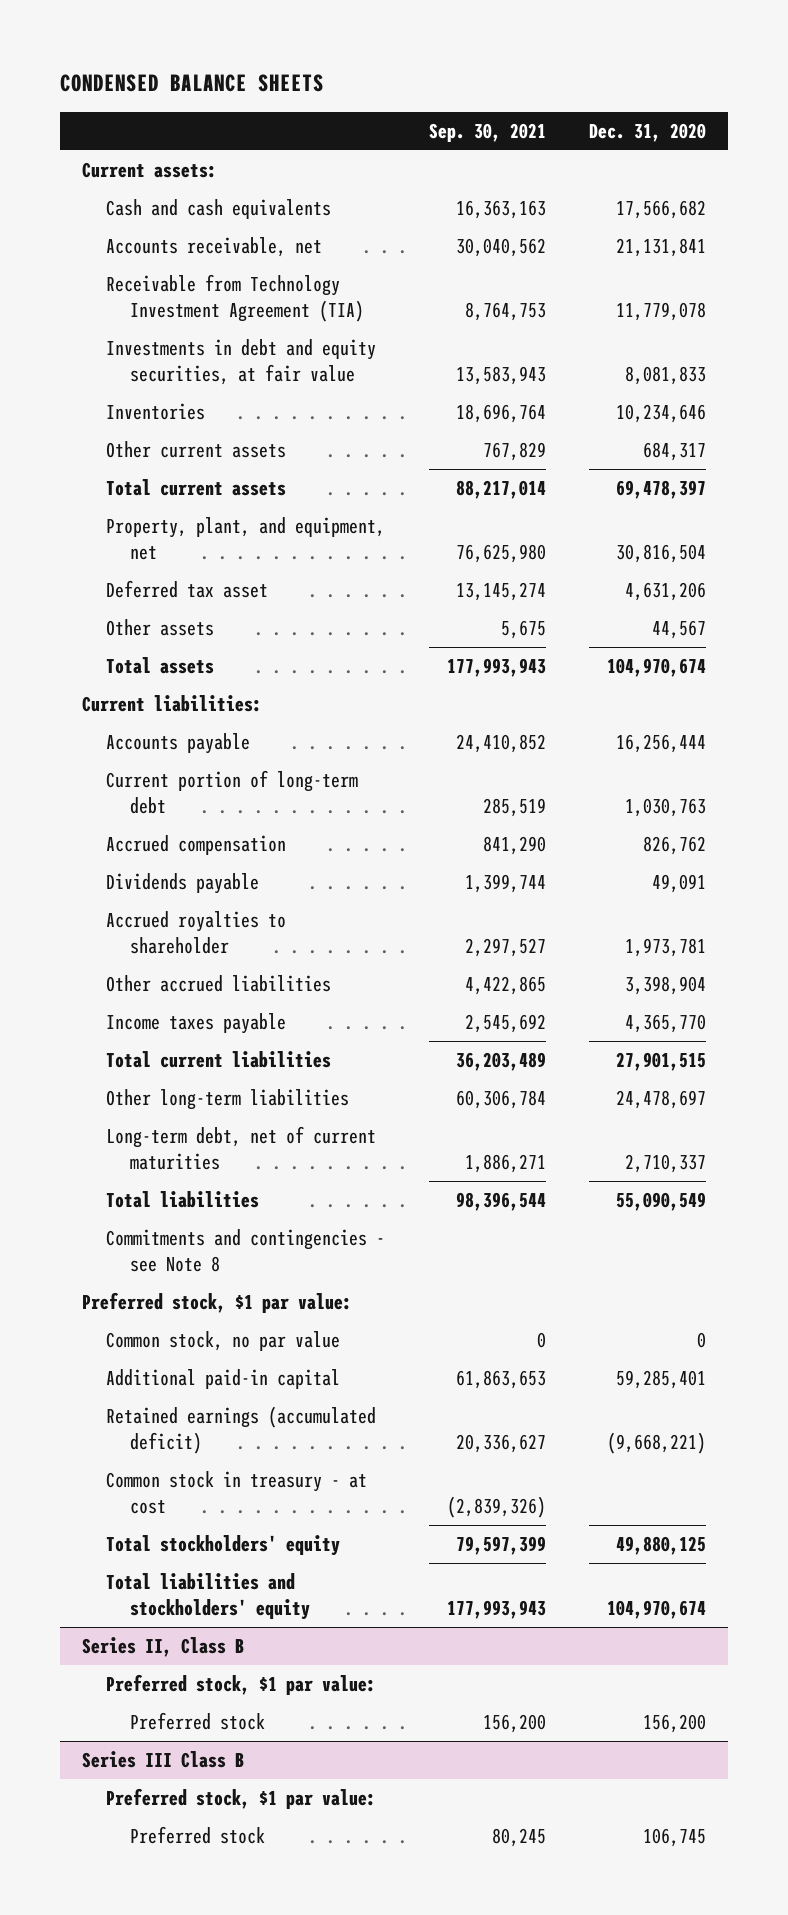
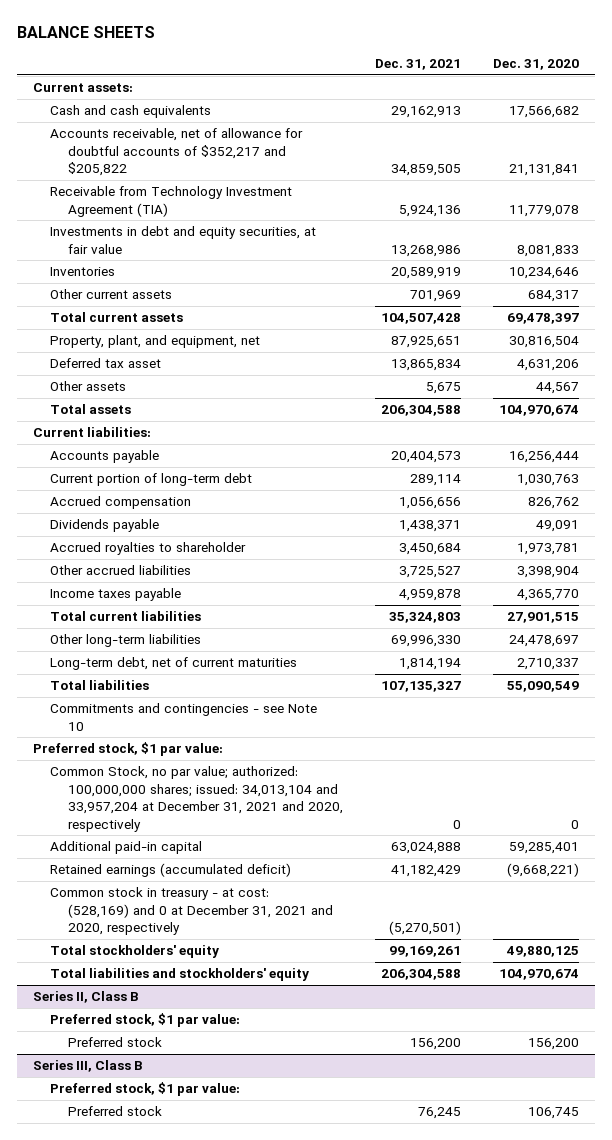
[59,74,324,93] CONDENSED BALANCE SHEETS -> [17,26,156,39] BALANCE SHEETS
[428,122,546,142] Sep. 30, 2021 -> none
none -> [374,59,461,71] Dec. 31, 2021
[105,237,322,258] Accounts receivable, net -> [50,128,304,177] Accounts receivable, net of allowance for doubtful accounts of $352,217 and $205,822
[105,1229,385,1272] Commitments and contingencies - see Note 8 -> [50,703,318,731] Commitments and contingencies - see Note 10
[105,1331,340,1352] Common stock, no par value -> [50,766,343,832] Common Stock, no par value; authorized: 100,000,000 shares; issued: 34,013,104 and 33,957,204 at December 31, 2021 and 2020, respectively
[105,1471,367,1514] Common stock in treasury - at cost -> [50,887,333,936] Common stock in treasury - at cost: (528,169) and 0 at December 31, 2021 and 2020, respectively
[81,1751,244,1769] Series III Class B -> [33,1060,144,1073] Series III, Class B

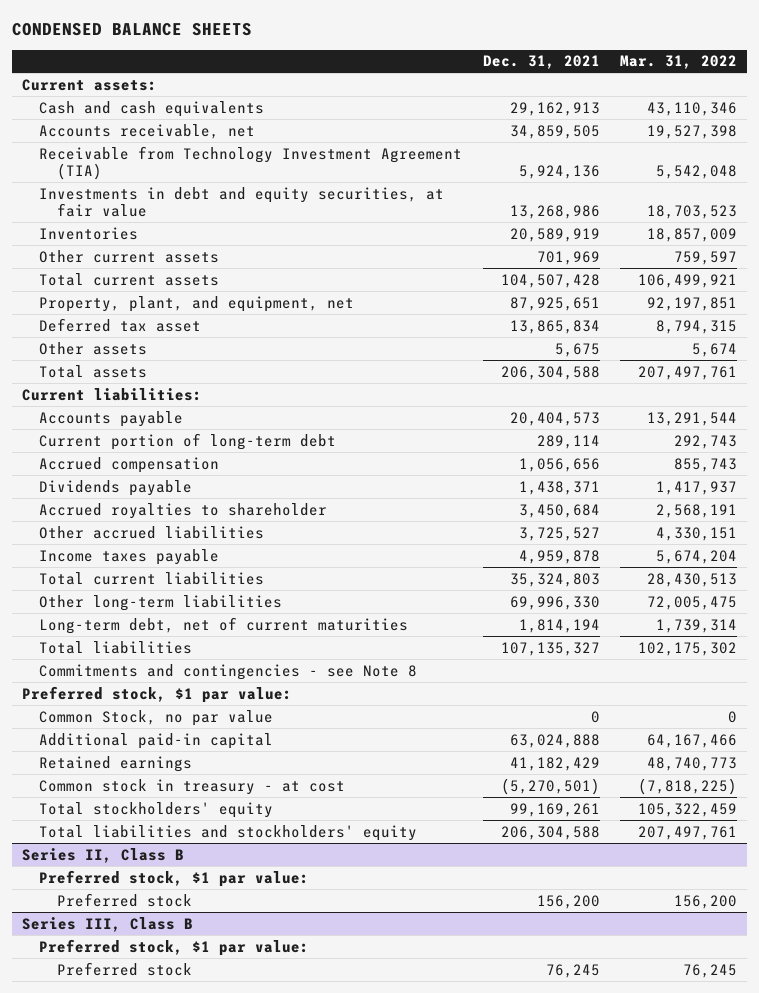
[17,26,156,39] BALANCE SHEETS -> [11,22,252,36] CONDENSED BALANCE SHEETS
[492,59,579,71] Dec. 31, 2020 -> none
none -> [620,55,738,70] Mar. 31, 2022
[50,128,304,177] Accounts receivable, net of allowance for doubtful accounts of $352,217 and $205,822 -> [39,123,256,139] Accounts receivable, net
[50,703,318,731] Commitments and contingencies - see Note 10 -> [39,663,418,680] Commitments and contingencies - see Note 8
[50,766,343,832] Common Stock, no par value; authorized: 100,000,000 shares; issued: 34,013,104 and 33,957,204 at December 31, 2021 and 2020, respectively -> [39,709,274,726] Common Stock, no par value
[50,863,292,878] Retained earnings (accumulated deficit) -> [39,755,193,772] Retained earnings
[50,887,333,936] Common stock in treasury - at cost: (528,169) and 0 at December 31, 2021 and 2020, respectively -> [39,778,346,795] Common stock in treasury - at cost

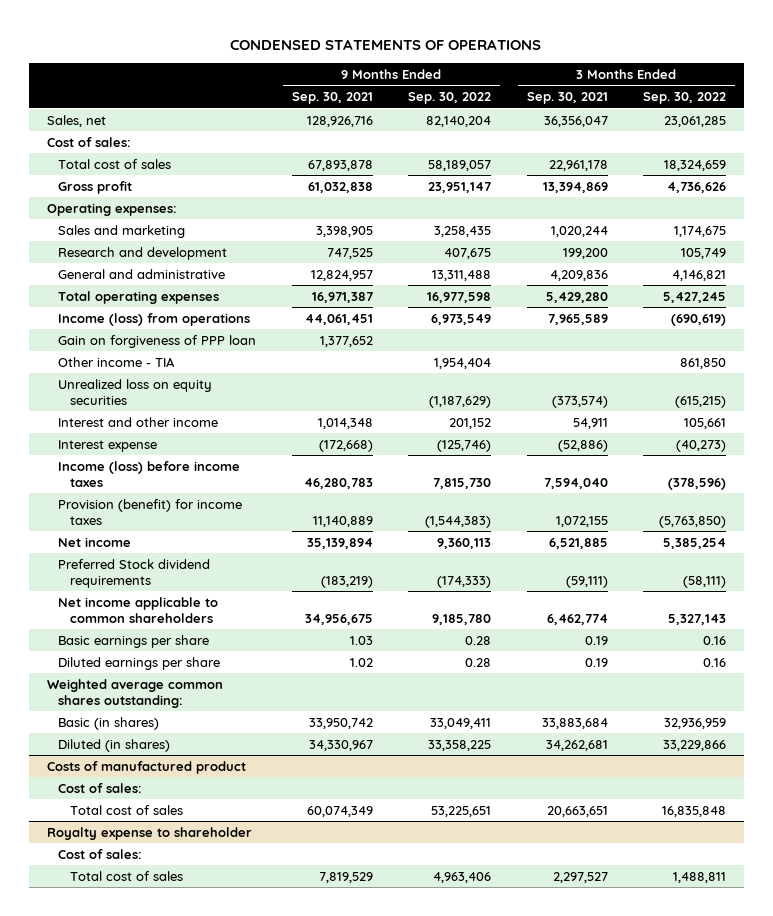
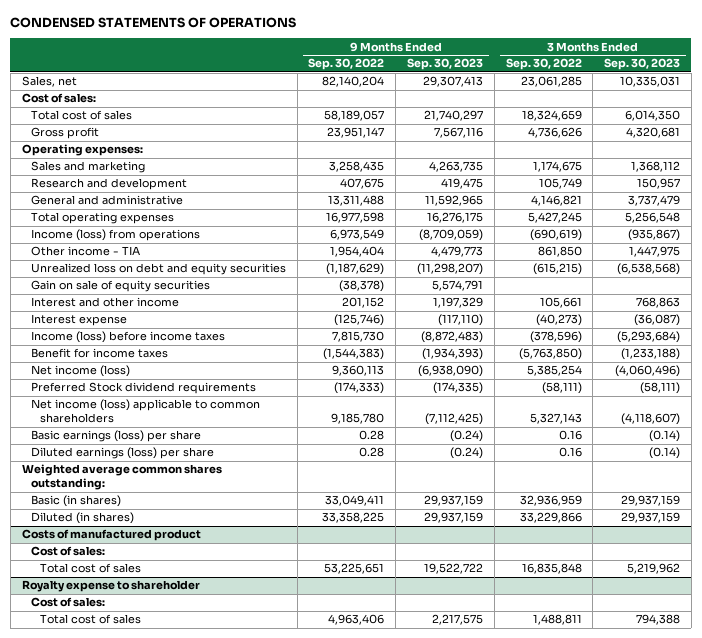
[291,92,373,105] Sep. 30, 2021 -> none
[526,92,608,105] Sep. 30, 2021 -> none
none -> [406,58,483,71] Sep. 30, 2023
none -> [604,58,681,71] Sep. 30, 2023
[58,334,257,348] Gain on forgiveness of PPP loan -> none
[58,378,213,405] Unrealized loss on equity securities -> [30,263,286,276] Unrealized loss on debt and equity securities
none -> [30,280,210,293] Gain on sale of equity securities
[58,498,243,525] Provision (benefit) for income taxes -> [30,348,168,359] Benefit for income taxes
[58,536,132,547] Net income -> [30,365,130,378] Net income (loss)
[58,596,219,623] Net income applicable to common shareholders -> [30,399,260,424] Net income (loss) applicable to common shareholders
[58,634,210,648] Basic earnings per share -> [30,430,201,443] Basic earnings (loss) per share
[58,656,221,670] Diluted earnings per share -> [30,447,214,460] Diluted earnings (loss) per share

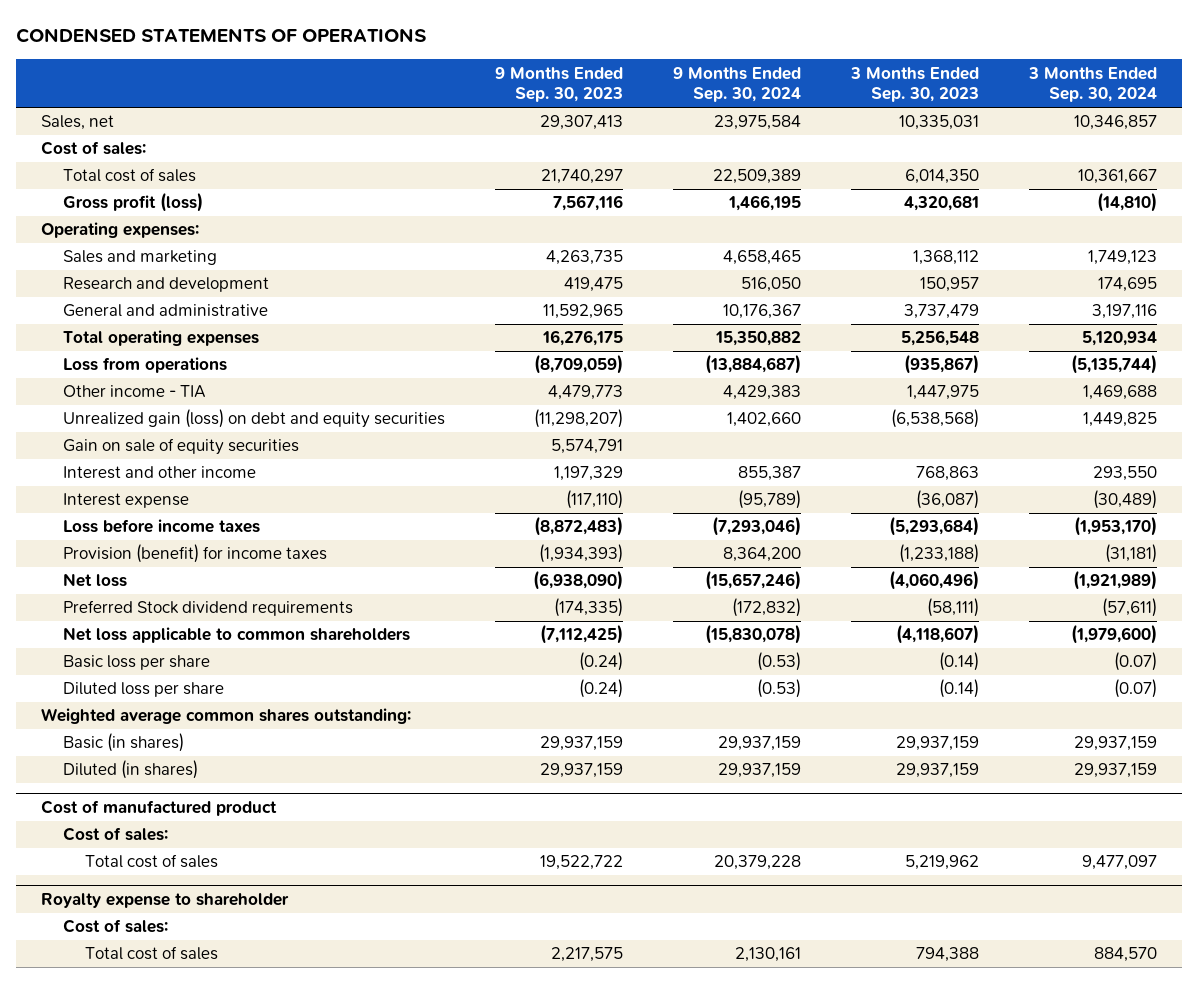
[308,58,385,71] Sep. 30, 2022 -> none
[505,58,582,71] Sep. 30, 2022 -> none
none -> [673,66,802,103] 9 Months Ended Sep. 30, 2024
none -> [1028,66,1158,103] 3 Months Ended Sep. 30, 2024
[30,127,99,140] Gross profit -> [62,192,203,213] Gross profit (loss)
[30,229,200,242] Income (loss) from operations -> [62,357,227,374] Loss from operations
[30,263,286,276] Unrealized loss on debt and equity securities -> [62,409,445,429] Unrealized gain (loss) on debt and equity securities
[30,331,225,344] Income (loss) before income taxes -> [62,519,260,534] Loss before income taxes
[30,348,168,359] Benefit for income taxes -> [62,544,327,564] Provision (benefit) for income taxes
[30,365,130,378] Net income (loss) -> [62,573,127,588] Net loss
[30,399,260,424] Net income (loss) applicable to common shareholders -> [62,627,410,644] Net loss applicable to common shareholders
[30,430,201,443] Basic earnings (loss) per share -> [62,655,210,671] Basic loss per share
[30,447,214,460] Diluted earnings (loss) per share -> [62,682,224,698] Diluted loss per share
[21,529,201,542] Costs of manufactured product -> [41,799,278,816] Cost of manufactured product

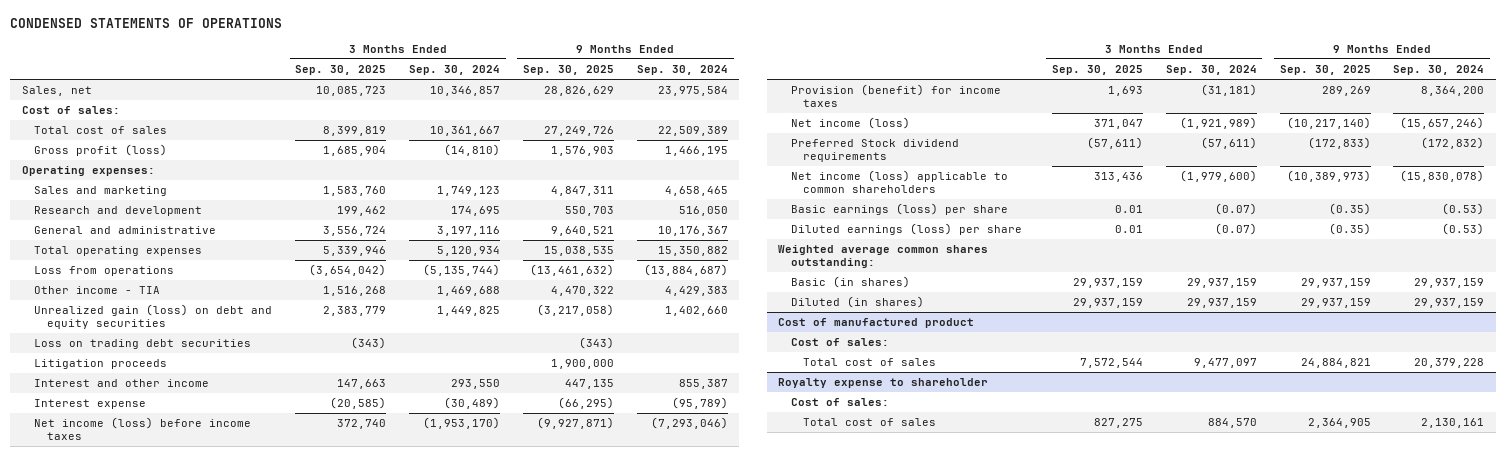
[495,66,624,103] 9 Months Ended Sep. 30, 2023 -> none
[850,66,980,103] 3 Months Ended Sep. 30, 2023 -> none
none -> [295,65,387,76] Sep. 30, 2025
none -> [522,65,614,76] Sep. 30, 2025
[62,438,299,456] Gain on sale of equity securities -> none
none -> [34,339,252,350] Loss on trading debt securities
none -> [34,359,168,370] Litigation proceeds
[62,519,260,534] Loss before income taxes -> [34,417,252,441] Net income (loss) before income taxes
[62,573,127,588] Net loss -> [790,117,910,130] Net income (loss)
[62,627,410,644] Net loss applicable to common shareholders -> [790,170,1008,194] Net income (loss) applicable to common shareholders
[62,655,210,671] Basic loss per share -> [790,203,1008,216] Basic earnings (loss) per share
[62,682,224,698] Diluted loss per share -> [790,223,1022,236] Diluted earnings (loss) per share

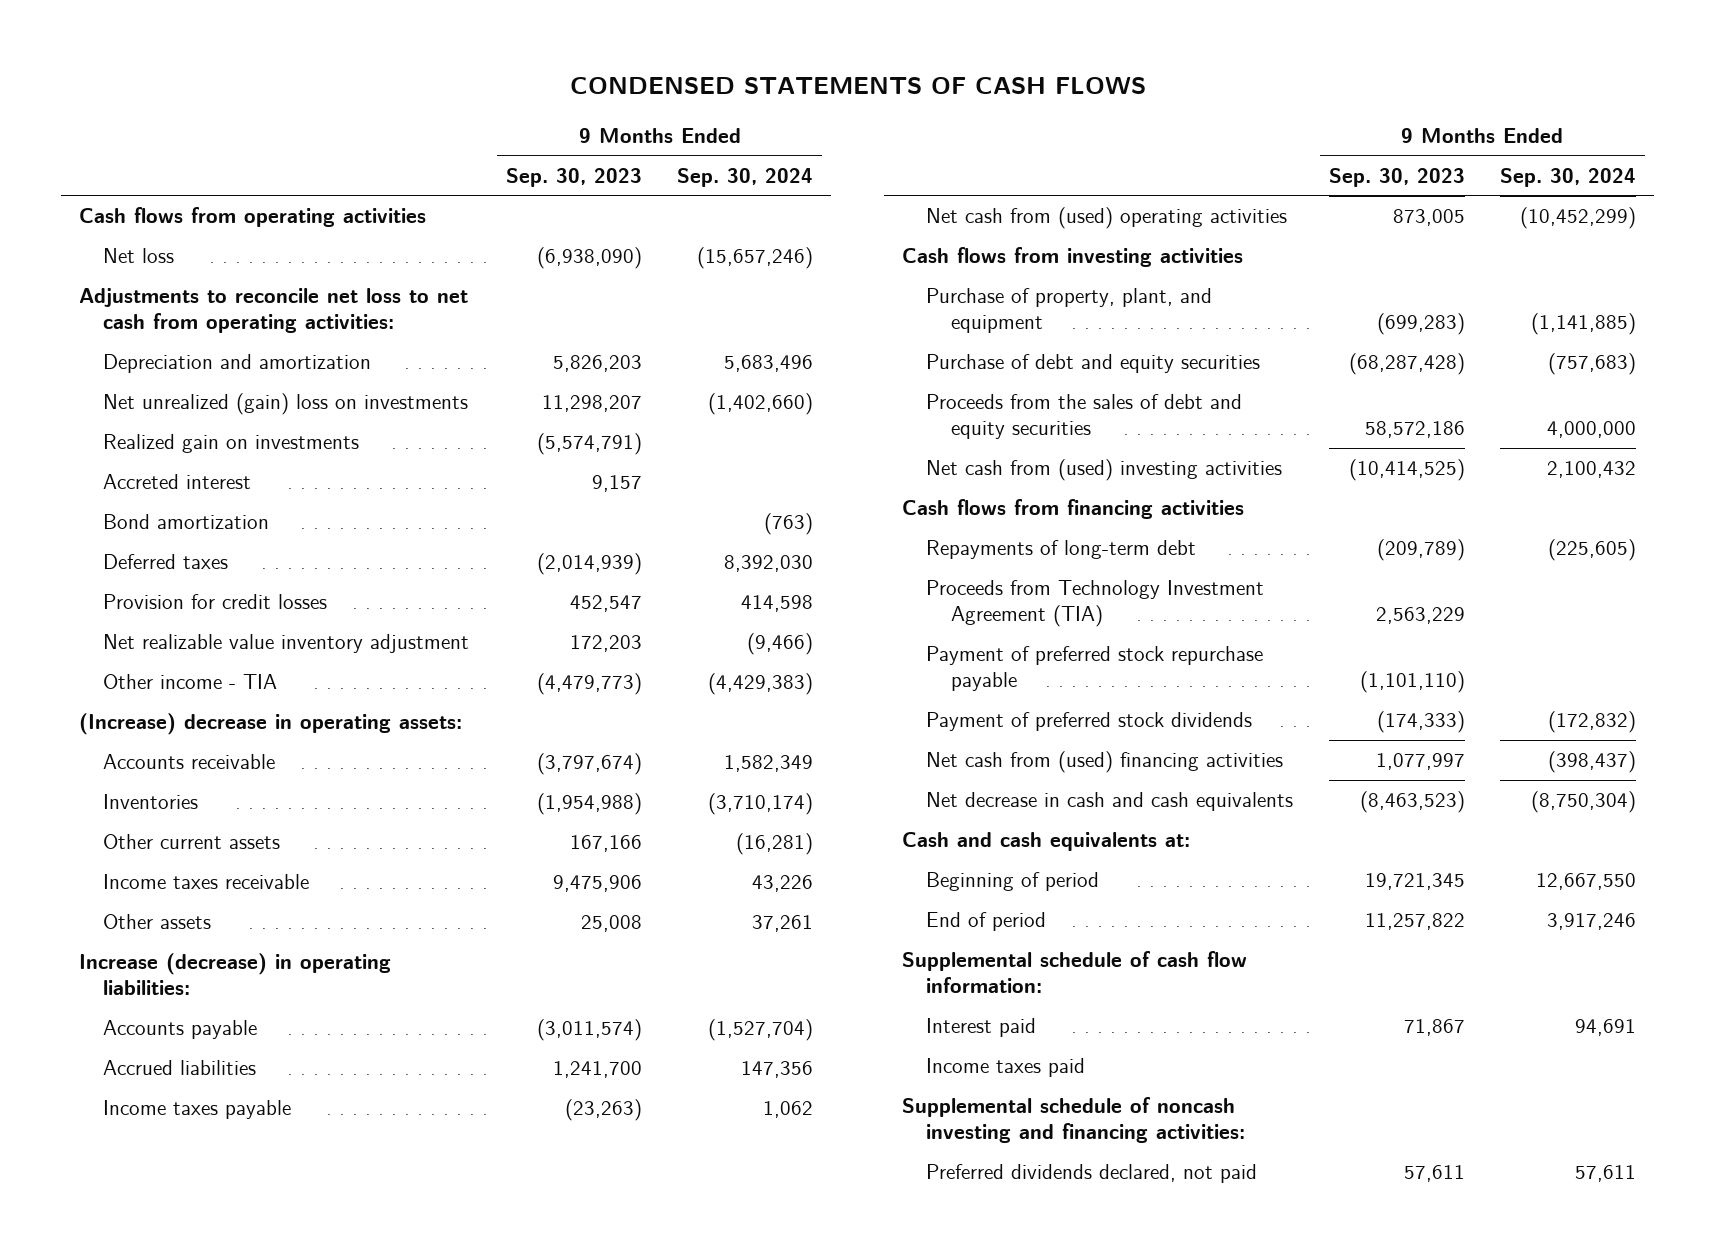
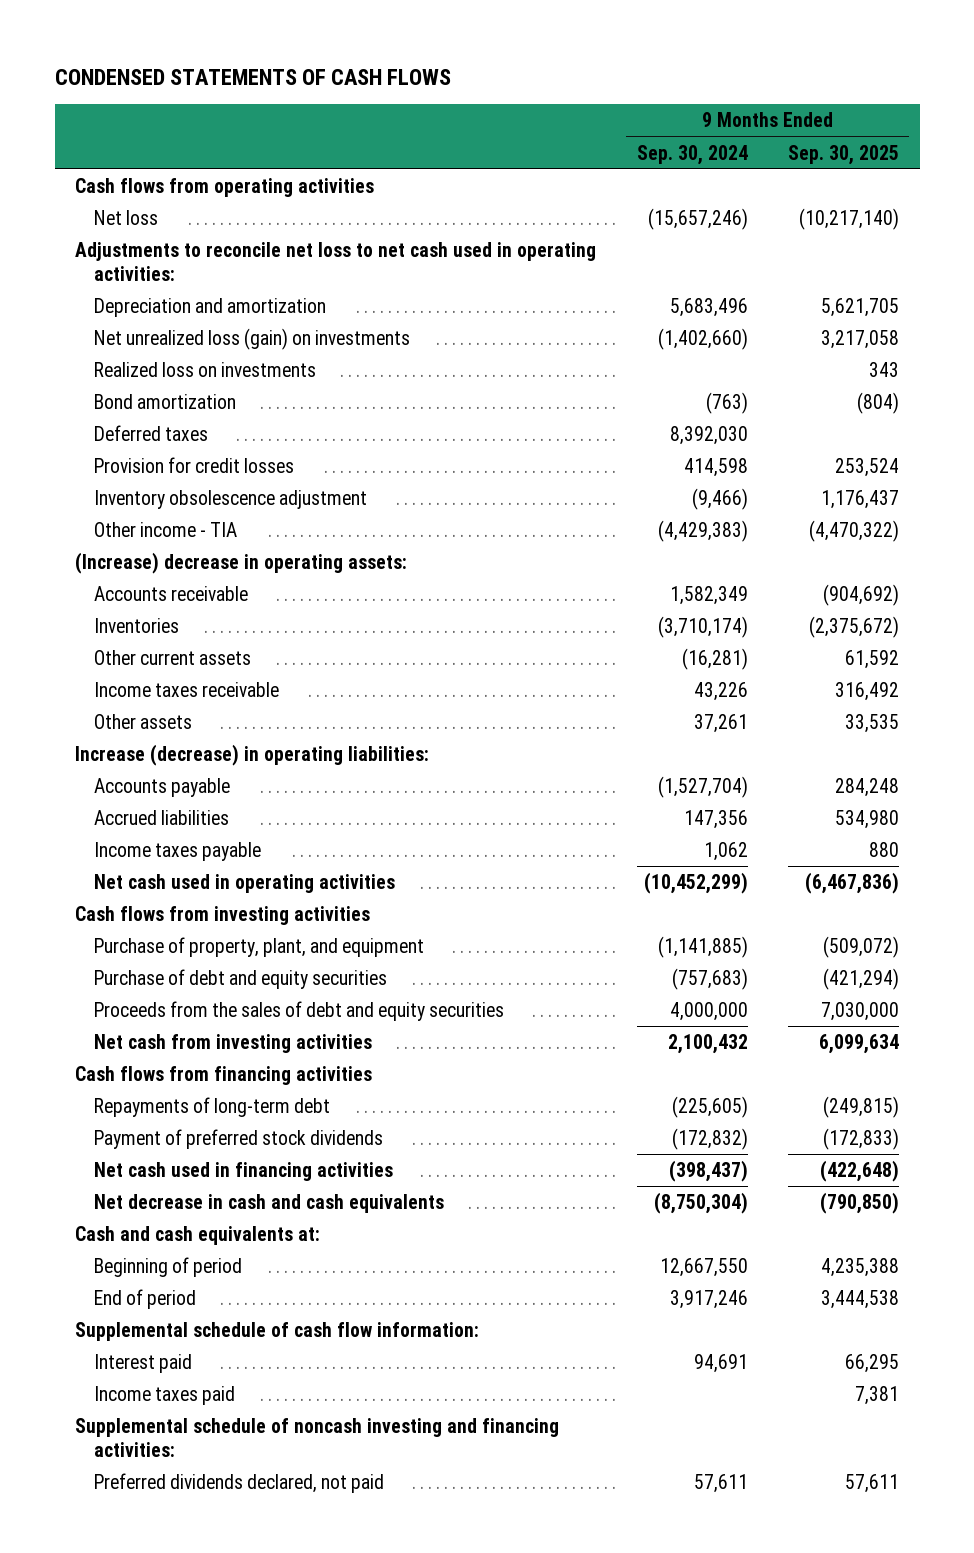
[505,167,642,187] Sep. 30, 2023 -> none
none -> [788,144,900,165] Sep. 30, 2025
[79,288,469,334] Adjustments to reconcile net loss to net cash from operating activities: -> [74,242,596,281] Adjustments to reconcile net loss to net cash used in operating activities:
[103,474,252,490] Accreted interest -> none
[103,393,469,416] Net unrealized (gain) loss on investments -> [93,328,410,351] Net unrealized loss (gain) on investments
[103,434,360,454] Realized gain on investments -> [93,362,316,378] Realized loss on investments
[103,634,470,654] Net realizable value inventory adjustment -> [93,490,367,510] Inventory obsolescence adjustment
[926,207,1288,230] Net cash from (used) operating activities -> [93,874,395,894] Net cash used in operating activities
[926,459,1283,482] Net cash from (used) investing activities -> [93,1034,372,1054] Net cash from investing activities
[926,580,1265,628] Proceeds from Technology Investment Agreement (TIA) -> none
[926,646,1264,692] Payment of preferred stock repurchase payable -> none
[926,751,1284,774] Net cash from (used) financing activities -> [93,1162,393,1182] Net cash used in financing activities

